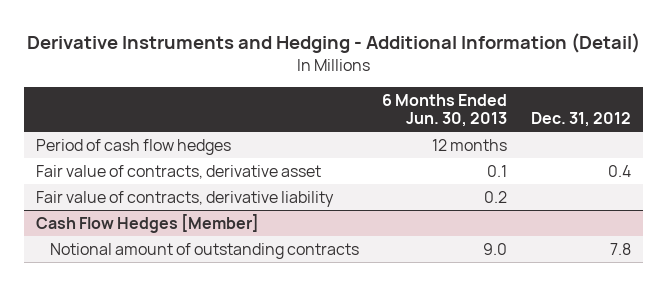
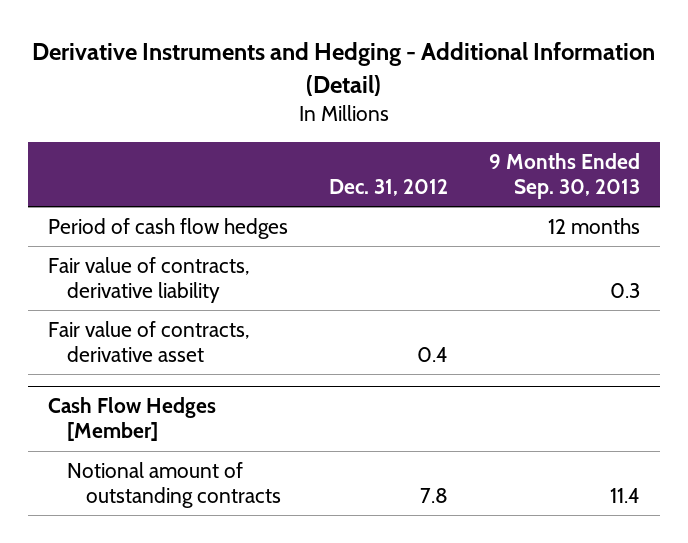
[382,93,508,128] 6 Months Ended Jun. 30, 2013 -> none
none -> [489,152,641,199] 9 Months Ended Sep. 30, 2013
[36,164,322,179] Fair value of contracts, derivative asset -> [48,320,251,362] Fair value of contracts, derivative asset

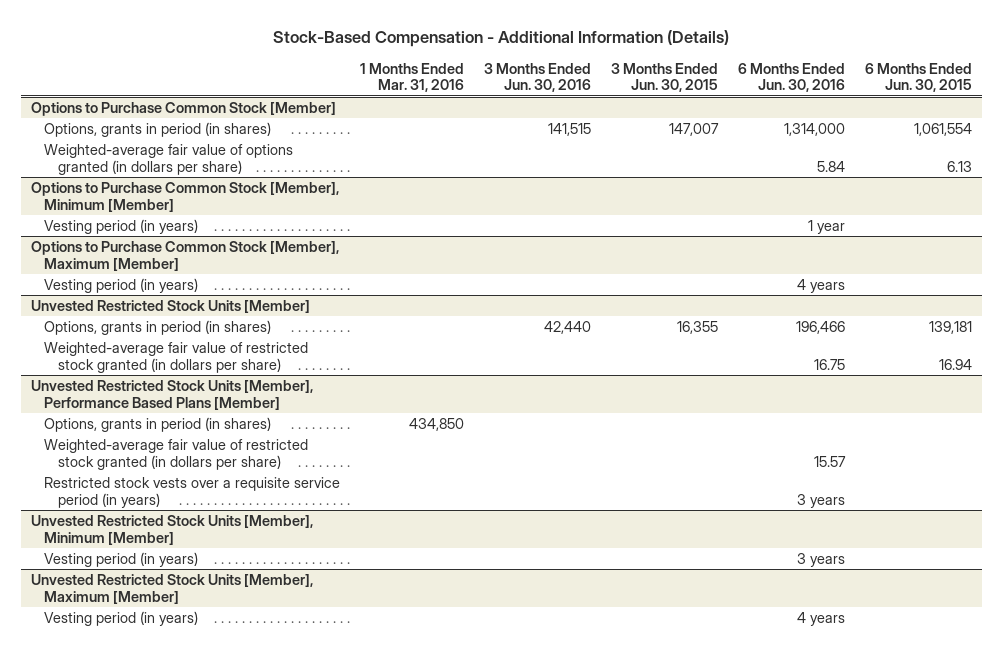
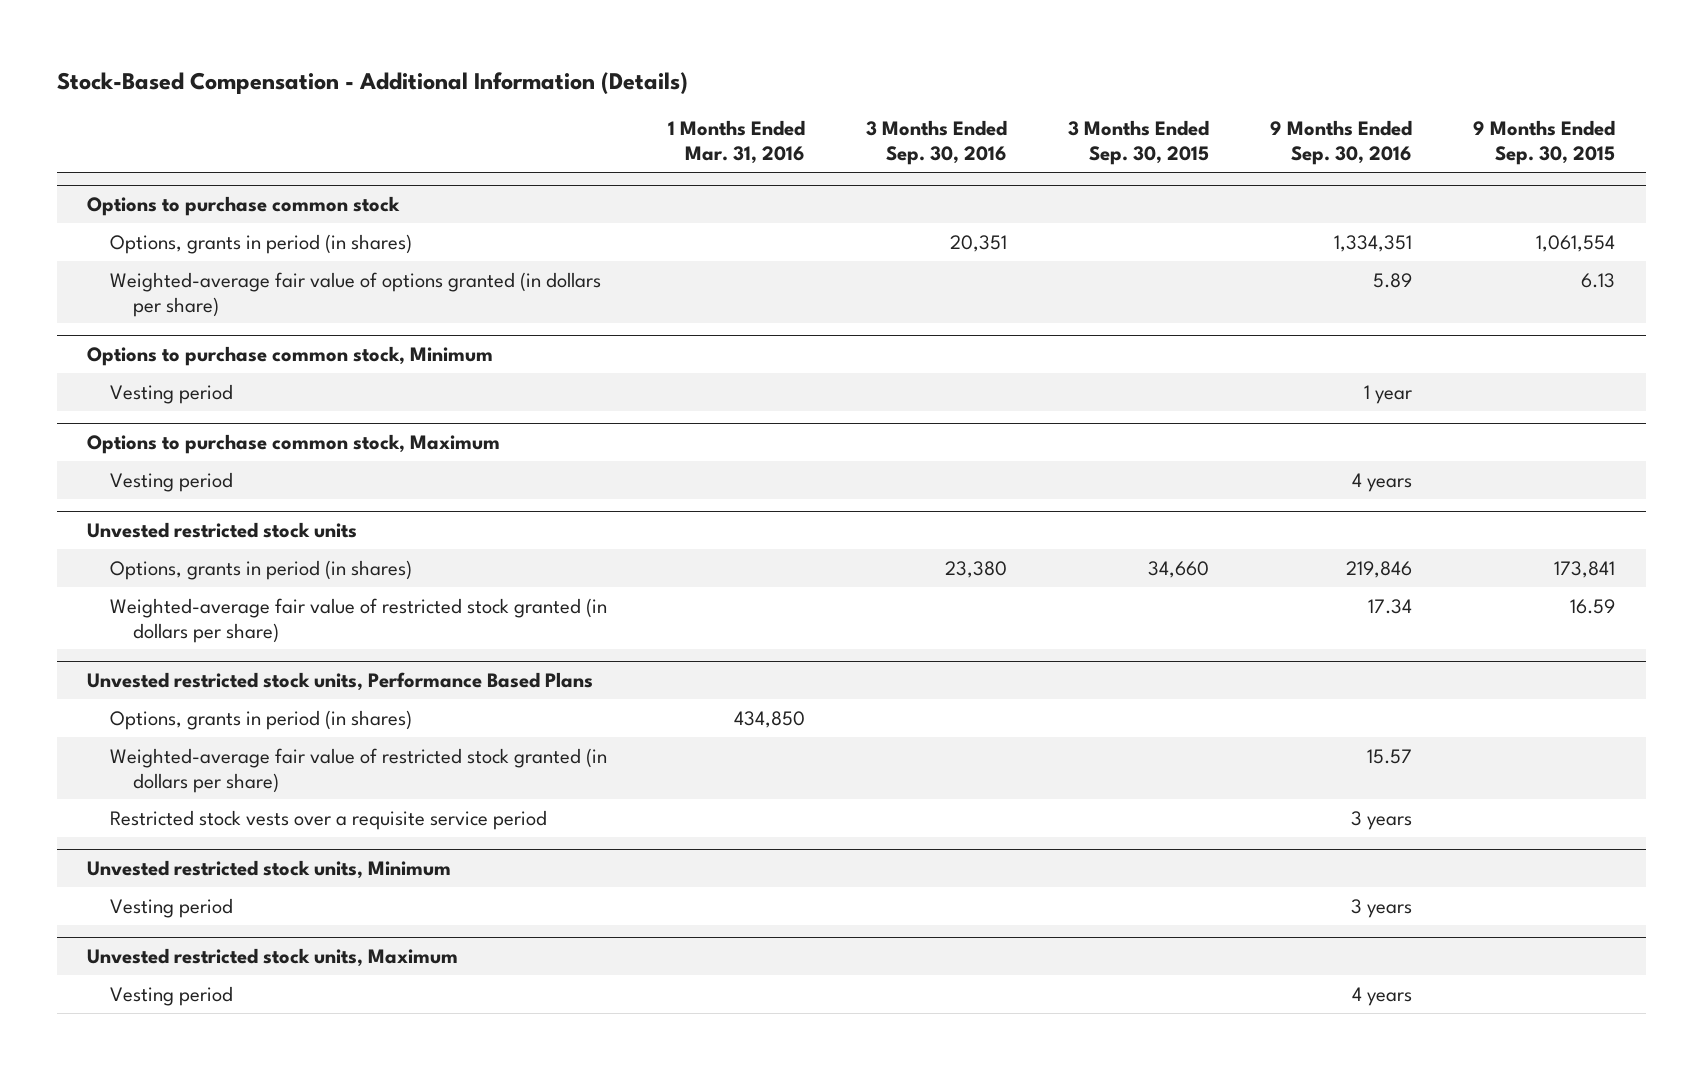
[483,62,591,93] 3 Months Ended Jun. 30, 2016 -> none
[610,62,718,93] 3 Months Ended Jun. 30, 2015 -> none
[737,62,845,93] 6 Months Ended Jun. 30, 2016 -> none
[864,62,972,93] 6 Months Ended Jun. 30, 2015 -> none
none -> [866,120,1008,166] 3 Months Ended Sep. 30, 2016
none -> [1068,120,1210,166] 3 Months Ended Sep. 30, 2015
none -> [1270,120,1413,166] 9 Months Ended Sep. 30, 2016
none -> [1473,120,1616,166] 9 Months Ended Sep. 30, 2015
[30,102,336,117] Options to Purchase Common Stock [Member] -> [87,196,401,217] Options to purchase common stock
[30,182,339,212] Options to Purchase Common Stock [Member], Minimum [Member] -> [87,346,494,367] Options to purchase common stock, Minimum
[44,219,199,235] Vesting period (in years) -> [110,383,234,404] Vesting period
[30,241,339,271] Options to Purchase Common Stock [Member], Maximum [Member] -> [87,434,501,455] Options to purchase common stock, Maximum
[44,278,199,294] Vesting period (in years) -> [110,471,234,492] Vesting period
[30,300,310,314] Unvested Restricted Stock Units [Member] -> [87,522,358,539] Unvested restricted stock units
[30,380,313,410] Unvested Restricted Stock Units [Member], Performance Based Plans [Member] -> [87,672,594,692] Unvested restricted stock units, Performance Based Plans
[44,477,341,508] Restricted stock vests over a requisite service period (in years) -> [110,809,548,830] Restricted stock vests over a requisite service period
[30,515,313,545] Unvested Restricted Stock Units [Member], Minimum [Member] -> [87,860,452,880] Unvested restricted stock units, Minimum
[44,552,199,568] Vesting period (in years) -> [110,897,234,918] Vesting period
[30,574,313,604] Unvested Restricted Stock Units [Member], Maximum [Member] -> [87,948,459,968] Unvested restricted stock units, Maximum
[44,611,199,627] Vesting period (in years) -> [110,985,234,1006] Vesting period

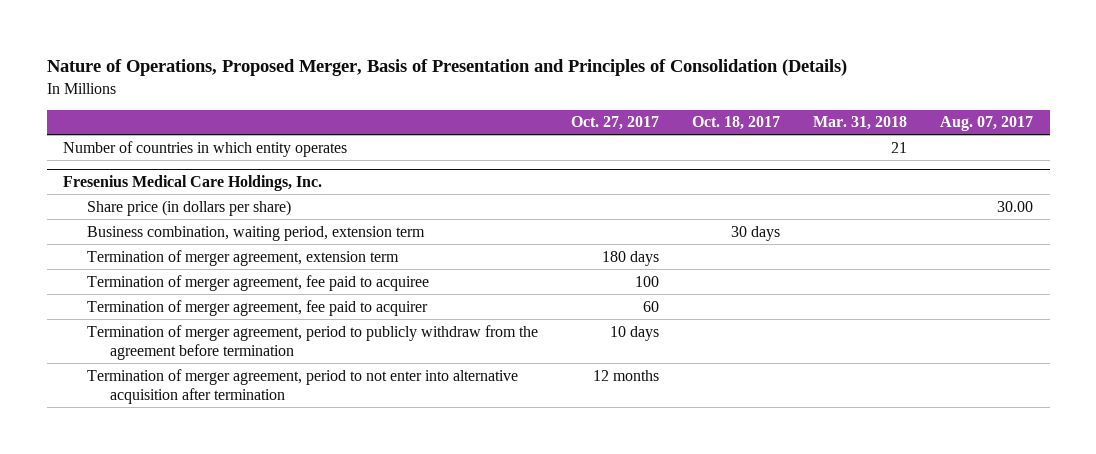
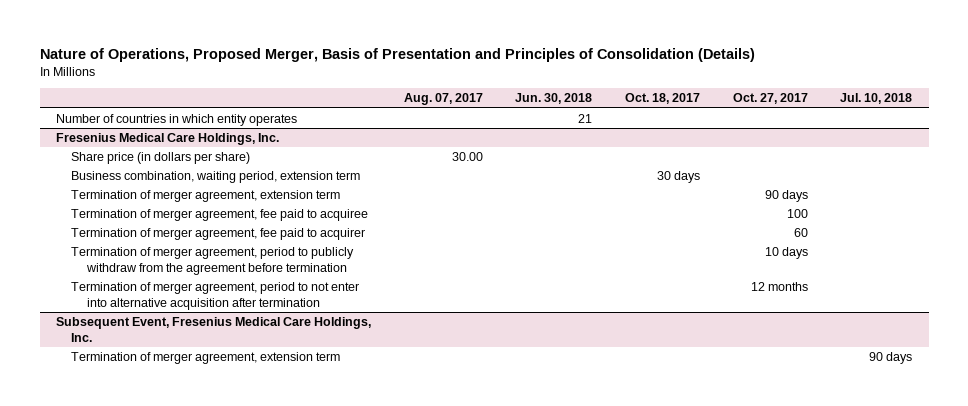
[813,116,908,131] Mar. 31, 2018 -> none
none -> [515,93,593,105] Jun. 30, 2018
none -> [840,93,913,105] Jul. 10, 2018
[601,250,659,266] 180 days -> [764,189,808,202] 90 days
none -> [55,316,371,343] Subsequent Event, Fresenius Medical Care Holdings, Inc.
none -> [71,351,341,364] Termination of merger agreement, extension term

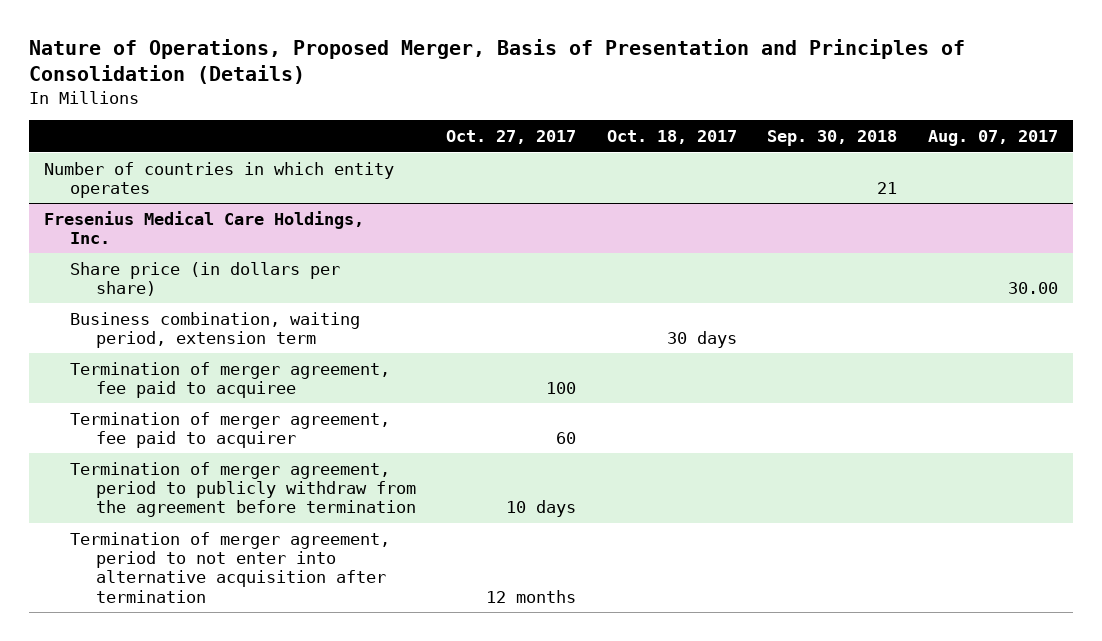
[515,93,593,105] Jun. 30, 2018 -> none
[840,93,913,105] Jul. 10, 2018 -> none
none -> [767,130,898,147] Sep. 30, 2018
[71,189,341,202] Termination of merger agreement, extension term -> none
[55,316,371,343] Subsequent Event, Fresenius Medical Care Holdings, Inc. -> none
[71,351,341,364] Termination of merger agreement, extension term -> none

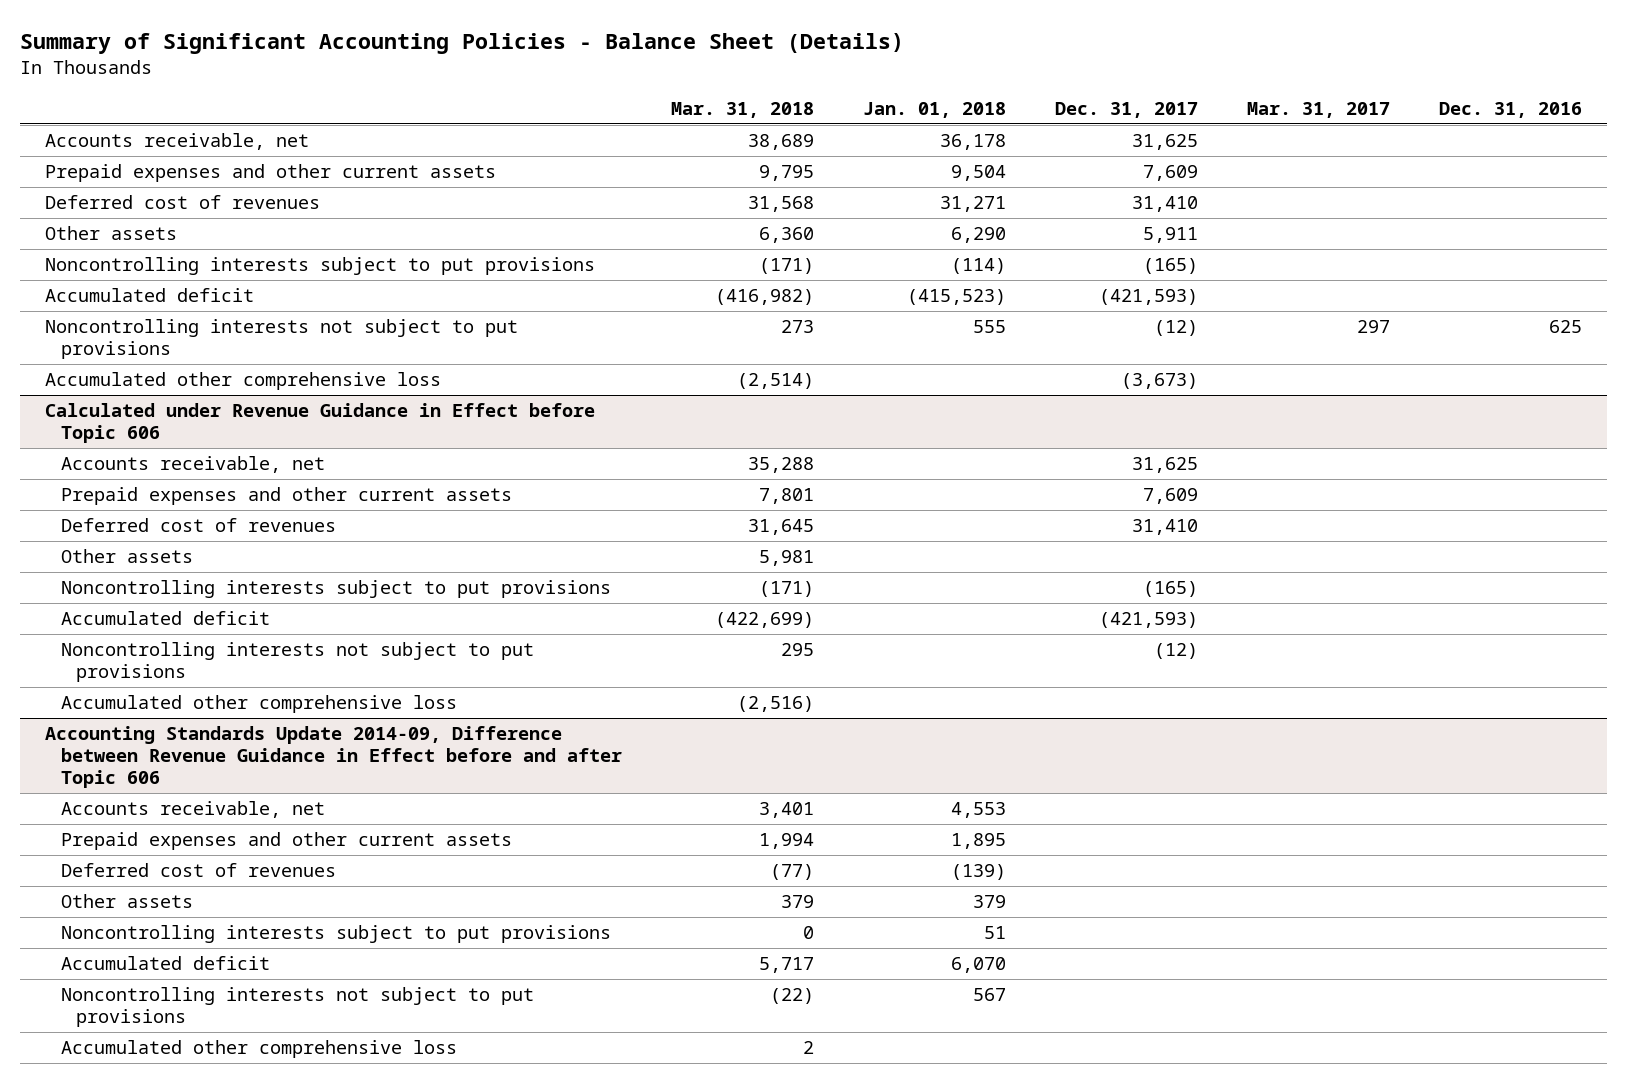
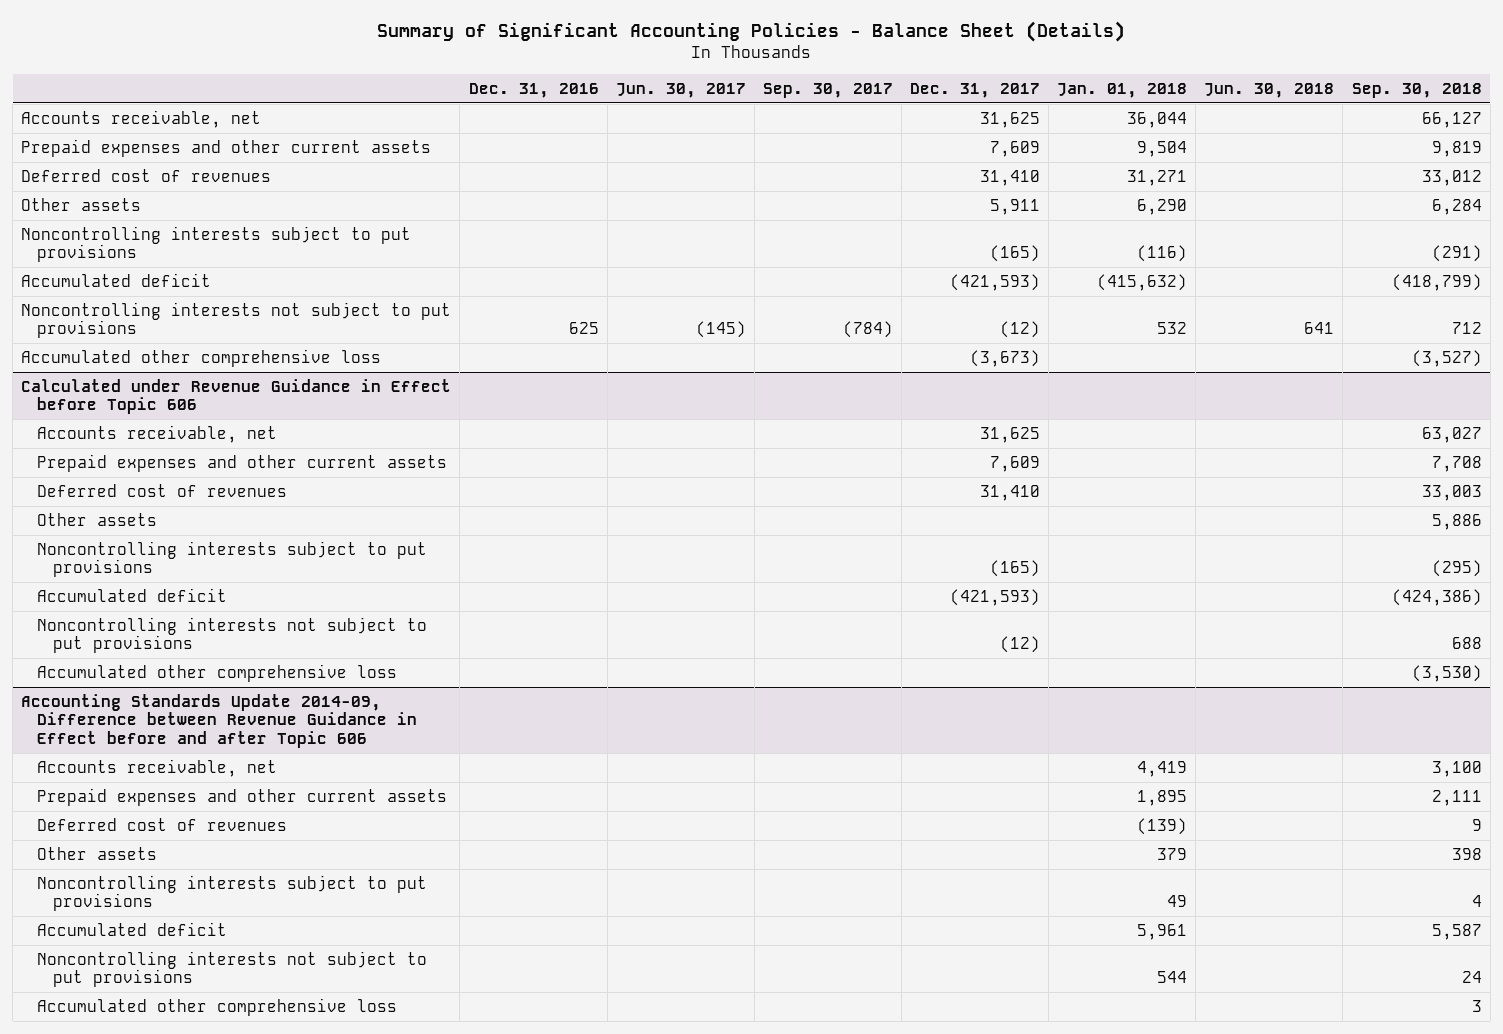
[670,101,814,118] Mar. 31, 2018 -> none
[1247,101,1391,118] Mar. 31, 2017 -> none
none -> [615,82,746,98] Jun. 30, 2017
none -> [762,82,893,98] Sep. 30, 2017
none -> [1204,82,1335,98] Jun. 30, 2018
none -> [1351,82,1482,98] Sep. 30, 2018
[939,134,1006,151] 36,178 -> [1127,111,1188,128] 36,044
[950,258,1006,275] (114) -> [1137,245,1188,263] (116)
[906,289,1006,306] (415,523) -> [1097,273,1188,291] (415,632)
[972,320,1006,334] 555 -> [1157,322,1188,335] 532
[950,802,1006,819] 4,553 -> [1137,760,1188,777] 4,419
[983,926,1006,940] 51 -> [1167,895,1188,908] 49
[950,957,1006,974] 6,070 -> [1137,923,1188,940] 5,961
[972,988,1006,1002] 567 -> [1157,971,1188,984] 544

